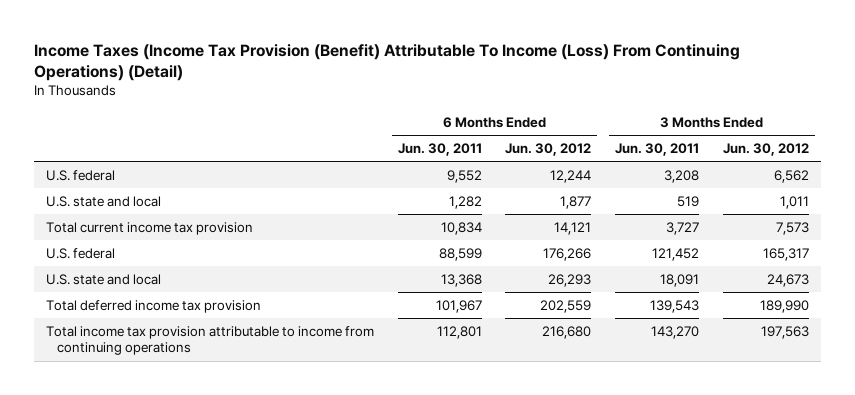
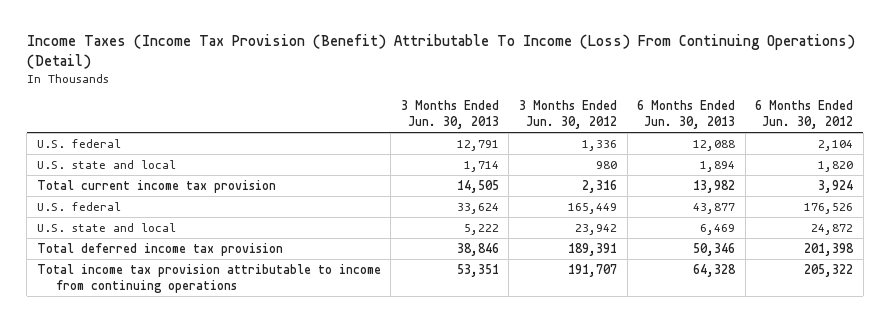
[397,143,482,157] Jun. 30, 2011 -> none
[615,143,700,157] Jun. 30, 2011 -> none
none -> [400,100,499,130] 3 Months Ended Jun. 30, 2013
none -> [637,100,736,130] 6 Months Ended Jun. 30, 2013
[550,169,592,183] 12,244 -> [818,139,854,151] 2,104
[773,169,809,183] 6,562 -> [582,139,618,151] 1,336
[560,195,592,209] 1,877 -> [818,160,854,172] 1,820
[779,195,809,209] 1,011 -> [596,160,618,169] 980
[554,221,592,235] 14,121 -> [818,179,854,193] 3,924
[775,221,809,235] 7,573 -> [582,179,618,193] 2,316
[543,247,592,261] 176,266 -> [804,202,854,214] 176,526
[762,247,809,261] 165,317 -> [568,202,618,214] 165,449
[548,273,592,287] 26,293 -> [811,223,854,235] 24,872
[766,273,809,287] 24,673 -> [575,223,618,235] 23,942
[540,299,592,313] 202,559 -> [804,242,855,256] 201,398
[759,299,809,313] 189,990 -> [568,242,618,256] 189,391
[542,325,592,339] 216,680 -> [804,263,854,277] 205,322
[760,325,809,339] 197,563 -> [568,263,618,277] 191,707

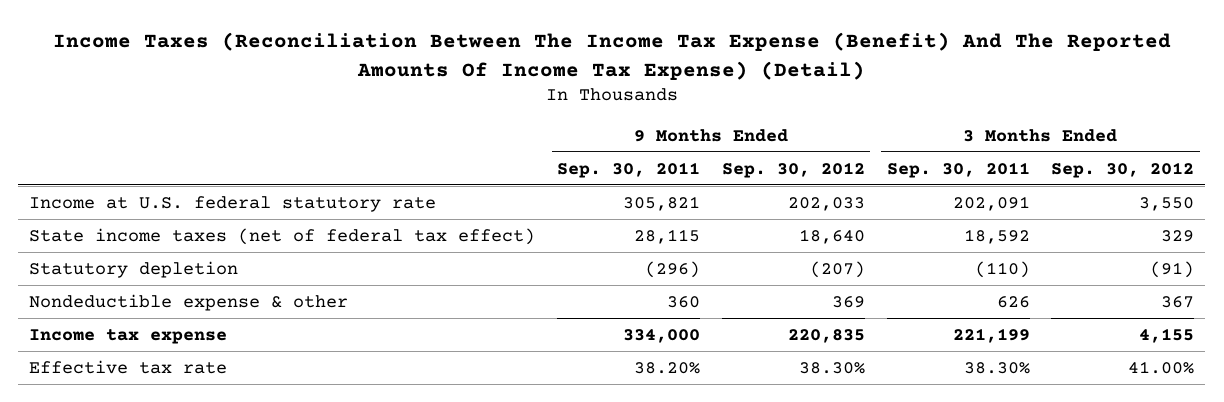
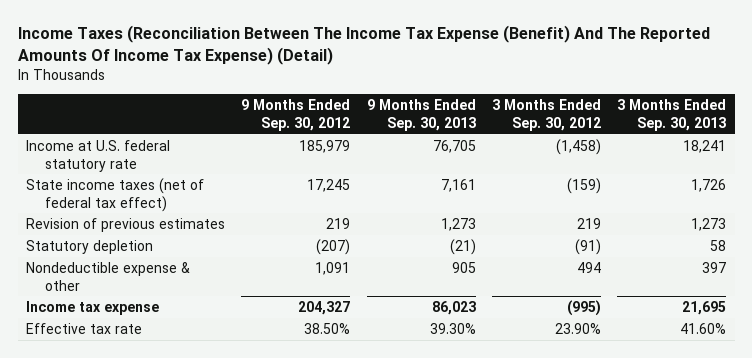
[557,161,701,178] Sep. 30, 2011 -> none
[886,161,1030,178] Sep. 30, 2011 -> none
none -> [366,99,476,131] 9 Months Ended Sep. 30, 2013
none -> [617,99,727,131] 3 Months Ended Sep. 30, 2013
[787,196,865,211] 202,033 -> [299,139,351,153] 185,979
[1139,196,1195,211] 3,550 -> [556,138,602,155] (1,458)
[798,228,865,244] 18,640 -> [307,178,351,192] 17,245
[1161,229,1195,242] 329 -> [567,177,602,194] (159)
none -> [25,217,225,232] Revision of previous estimates
[831,295,865,308] 369 -> [315,261,351,275] 1,091
[1161,295,1195,308] 367 -> [577,261,602,273] 494
[787,328,865,343] 220,835 -> [298,300,351,315] 204,327
[1139,327,1195,343] 4,155 -> [567,299,602,316] (995)
[798,361,865,374] 38.30% -> [304,322,351,334] 38.50%
[1128,360,1195,374] 41.00% -> [555,322,602,334] 23.90%

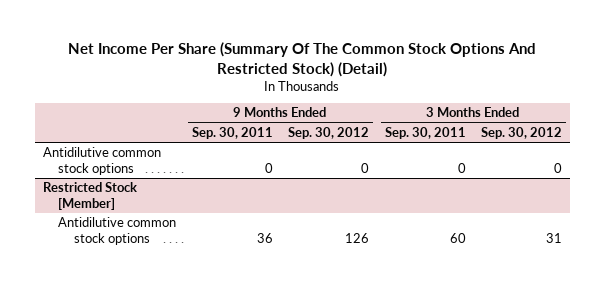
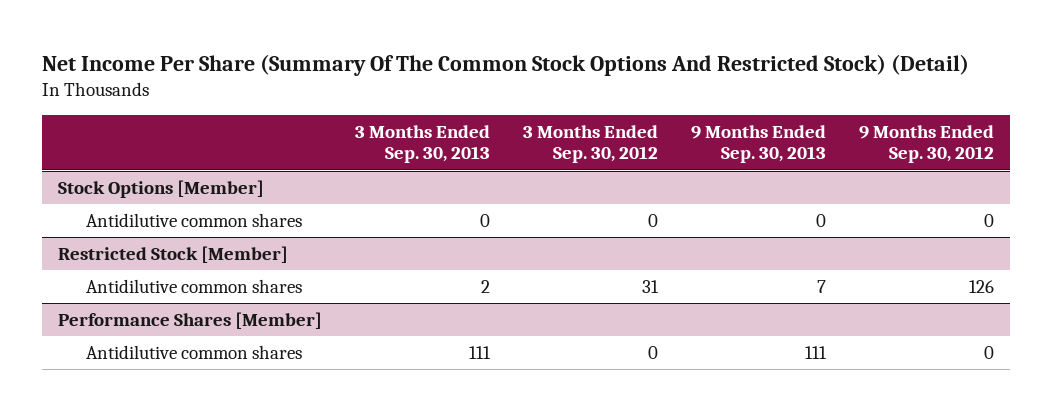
[191,126,273,139] Sep. 30, 2011 -> none
[384,126,466,139] Sep. 30, 2011 -> none
none -> [355,124,491,164] 3 Months Ended Sep. 30, 2013
none -> [691,124,827,164] 9 Months Ended Sep. 30, 2013
none -> [58,180,265,199] Stock Options [Member]
[42,147,161,176] Antidilutive common stock options -> [85,213,302,228] Antidilutive common shares
[58,217,177,246] Antidilutive common stock options -> [85,279,302,294] Antidilutive common shares
none -> [58,312,323,330] Performance Shares [Member]
none -> [85,345,302,360] Antidilutive common shares

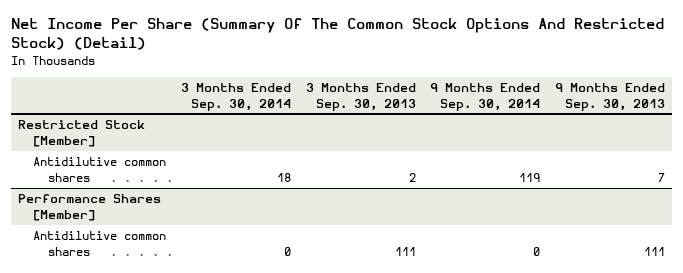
[523,124,659,164] 3 Months Ended Sep. 30, 2012 -> none
[858,124,994,164] 9 Months Ended Sep. 30, 2012 -> none
none -> [180,83,291,111] 3 Months Ended Sep. 30, 2014
none -> [430,83,541,111] 9 Months Ended Sep. 30, 2014
[58,180,265,199] Stock Options [Member] -> none
[85,213,302,228] Antidilutive common shares -> none

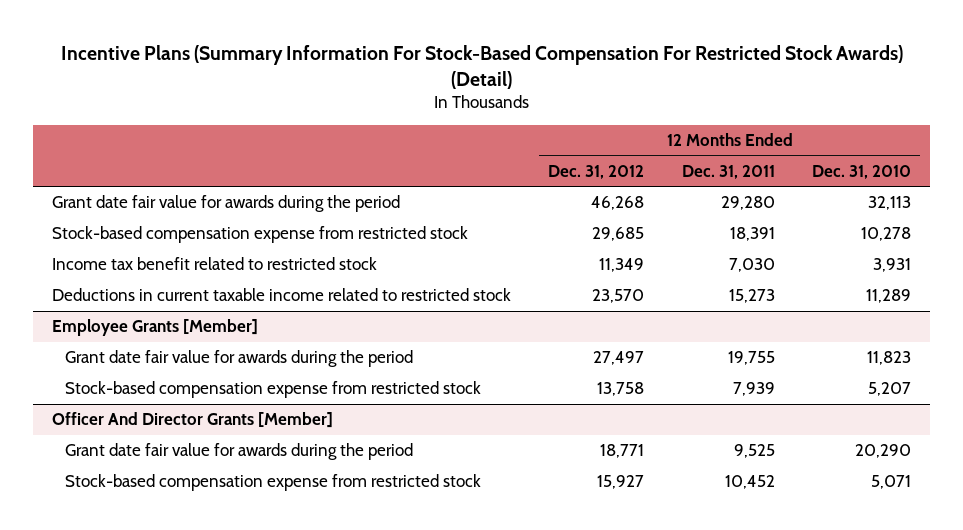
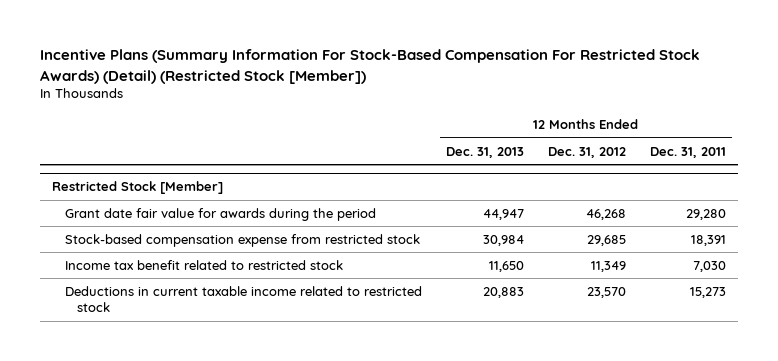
[60,44,903,89] Incentive Plans (Summary Information For Stock-Based Compensation For Restricted Stock Awards) (Detail) -> [40,49,701,84] Incentive Plans (Summary Information For Stock-Based Compensation For Restricted Stock Awards) (Detail) (Restricted Stock [Member])
[811,165,911,180] Dec. 31, 2010 -> none
none -> [445,146,524,158] Dec. 31, 2013
none -> [52,180,224,194] Restricted Stock [Member]
[52,319,259,337] Employee Grants [Member] -> none
[64,350,413,368] Grant date fair value for awards during the period -> none
[64,381,481,399] Stock-based compensation expense from restricted stock -> none
[52,412,334,429] Officer And Director Grants [Member] -> none
[64,443,413,461] Grant date fair value for awards during the period -> none
[64,474,481,492] Stock-based compensation expense from restricted stock -> none

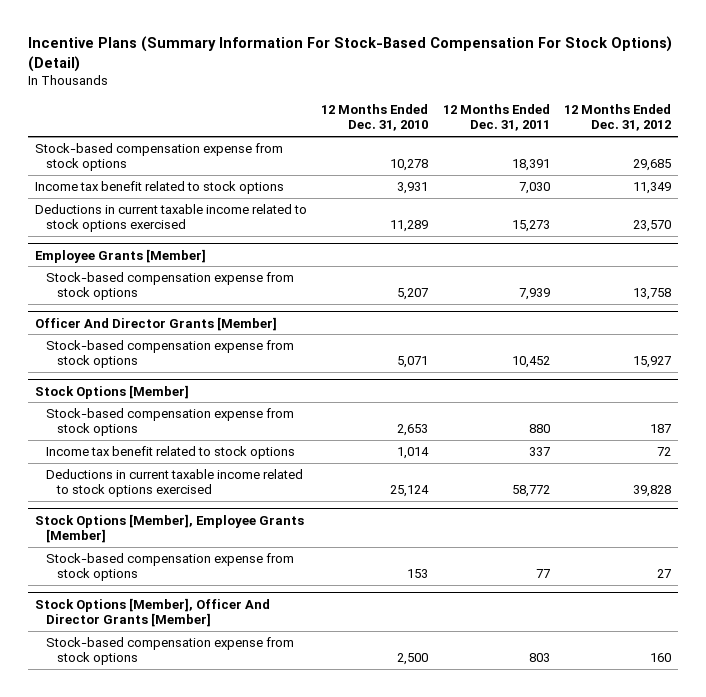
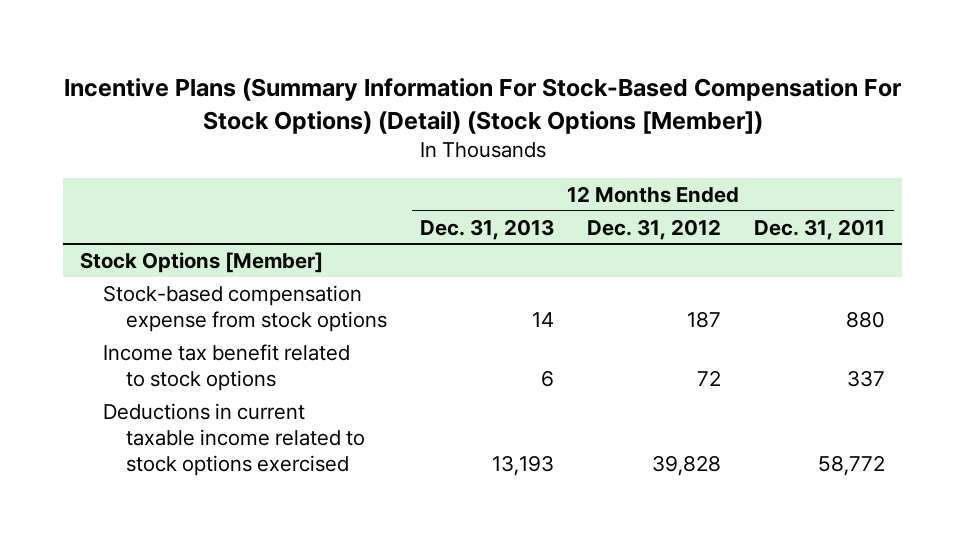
[28,36,673,73] Incentive Plans (Summary Information For Stock-Based Compensation For Stock Options) (Detail) -> [63,77,902,134] Incentive Plans (Summary Information For Stock-Based Compensation For Stock Options) (Detail) (Stock Options [Member])
[321,104,429,132] 12 Months Ended Dec. 31, 2010 -> none
none -> [420,218,555,240] Dec. 31, 2013
[35,142,284,172] Stock-based compensation expense from stock options -> none
[35,180,285,194] Income tax benefit related to stock options -> none
[35,203,308,233] Deductions in current taxable income related to stock options exercised -> none
[35,248,207,263] Employee Grants [Member] -> none
[46,271,295,301] Stock-based compensation expense from stock options -> none
[35,316,278,331] Officer And Director Grants [Member] -> none
[46,339,295,369] Stock-based compensation expense from stock options -> none
[35,513,305,543] Stock Options [Member], Employee Grants [Member] -> none
[46,552,295,582] Stock-based compensation expense from stock options -> none
[35,597,271,627] Stock Options [Member], Officer And Director Grants [Member] -> none
[46,636,295,666] Stock-based compensation expense from stock options -> none

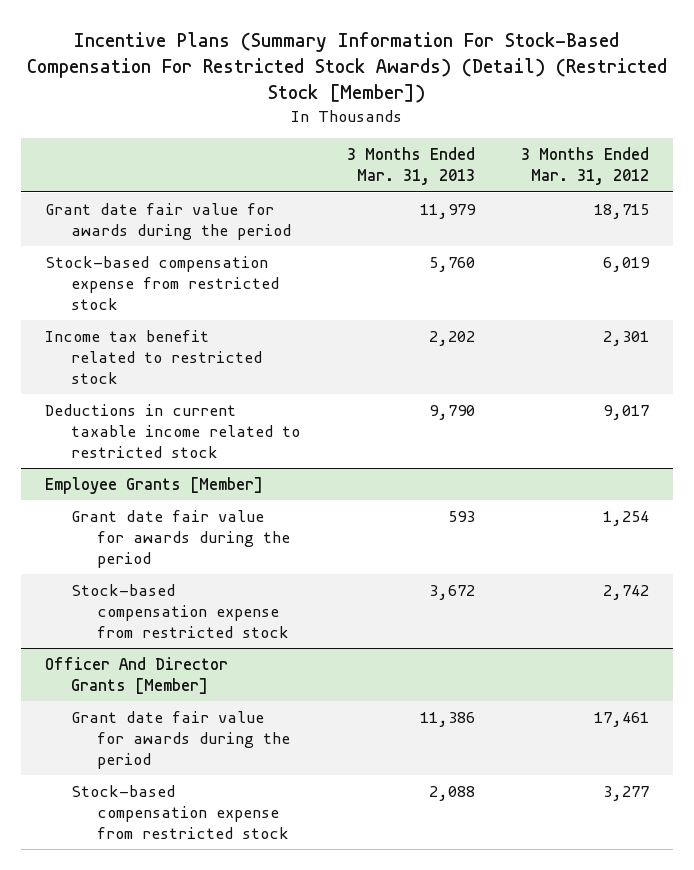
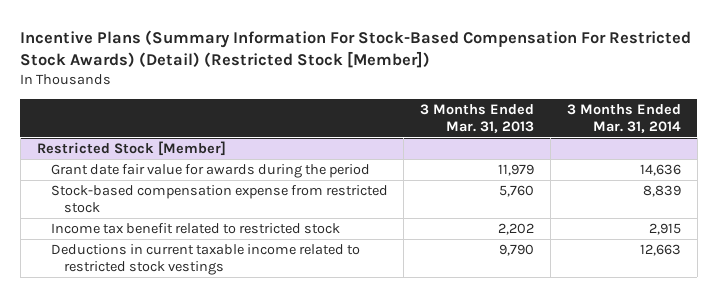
[521,147,650,186] 3 Months Ended Mar. 31, 2012 -> none
none -> [566,103,681,133] 3 Months Ended Mar. 31, 2014
none -> [36,140,226,156] Restricted Stock [Member]
[44,476,263,494] Employee Grants [Member] -> none
[70,509,291,568] Grant date fair value for awards during the period -> none
[70,583,290,638] Stock-based compensation expense from restricted stock -> none
[44,656,228,694] Officer And Director Grants [Member] -> none
[70,710,291,769] Grant date fair value for awards during the period -> none
[70,784,290,839] Stock-based compensation expense from restricted stock -> none
[44,403,300,458] Deductions in current taxable income related to restricted stock -> [50,243,360,275] Deductions in current taxable income related to restricted stock vestings

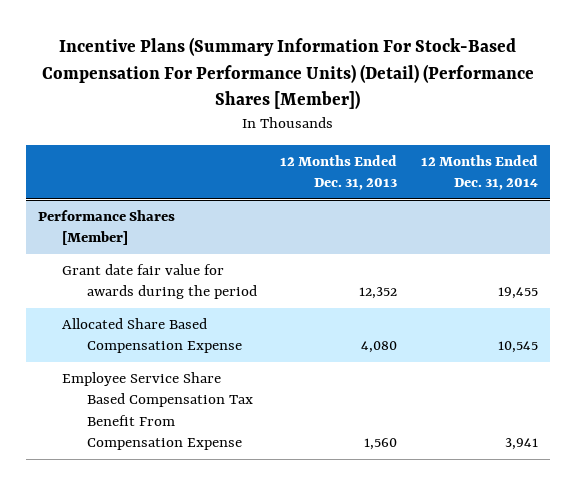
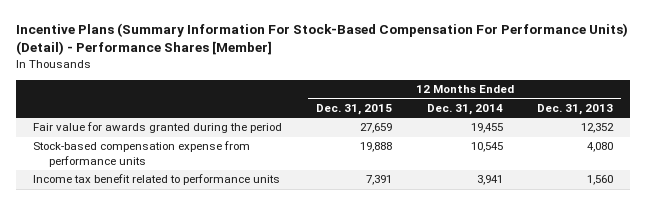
[42,37,535,109] Incentive Plans (Summary Information For Stock-Based Compensation For Performance Units) (Detail) (Performance Shares [Member]) -> [16,23,629,56] Incentive Plans (Summary Information For Stock-Based Compensation For Performance Units) (Detail) - Performance Shares [Member]
none -> [316,103,393,115] Dec. 31, 2015
[37,209,175,246] Performance Shares [Member] -> none
[62,263,257,300] Grant date fair value for awards during the period -> [33,122,283,134] Fair value for awards granted during the period
[62,317,242,354] Allocated Share Based Compensation Expense -> [33,141,251,168] Stock-based compensation expense from performance units
[62,371,253,451] Employee Service Share Based Compensation Tax Benefit From Compensation Expense -> [33,174,281,186] Income tax benefit related to performance units

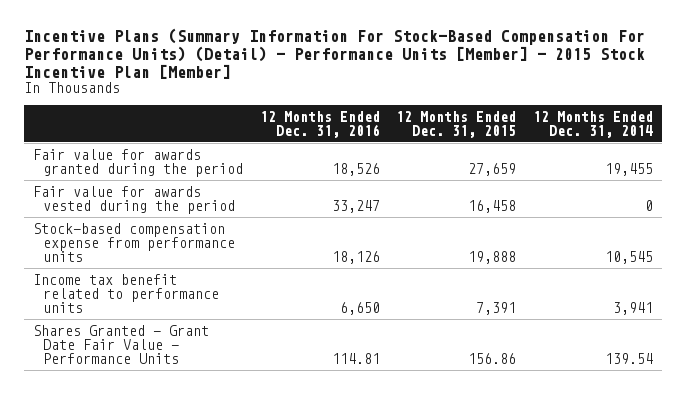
[16,23,629,56] Incentive Plans (Summary Information For Stock-Based Compensation For Performance Units) (Detail) - Performance Shares [Member] -> [24,28,646,79] Incentive Plans (Summary Information For Stock-Based Compensation For Performance Units) (Detail) - Performance Units [Member] - 2015 Stock Incentive Plan [Member]
[536,103,613,115] Dec. 31, 2013 -> none
none -> [259,110,380,138] 12 Months Ended Dec. 31, 2016
none -> [32,185,235,214] Fair value for awards vested during the period
none -> [32,324,209,365] Shares Granted - Grant Date Fair Value - Performance Units

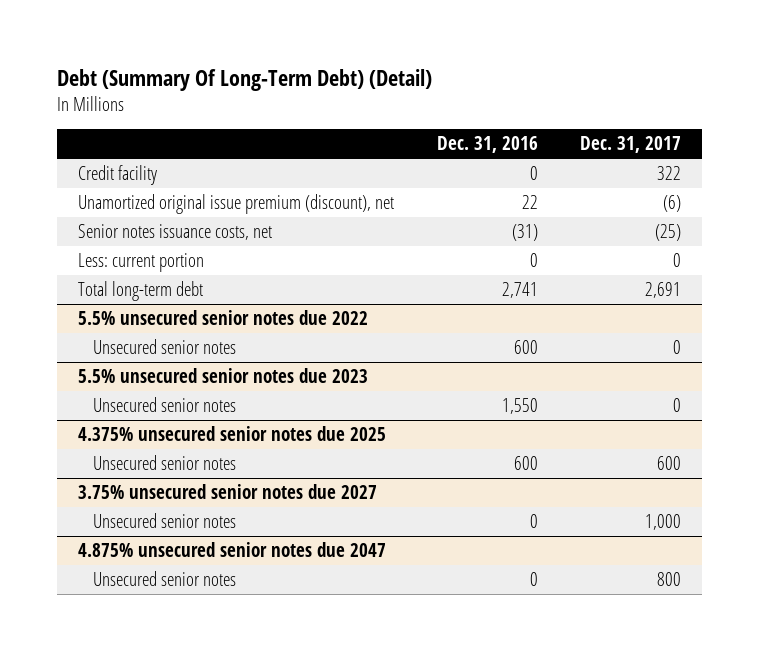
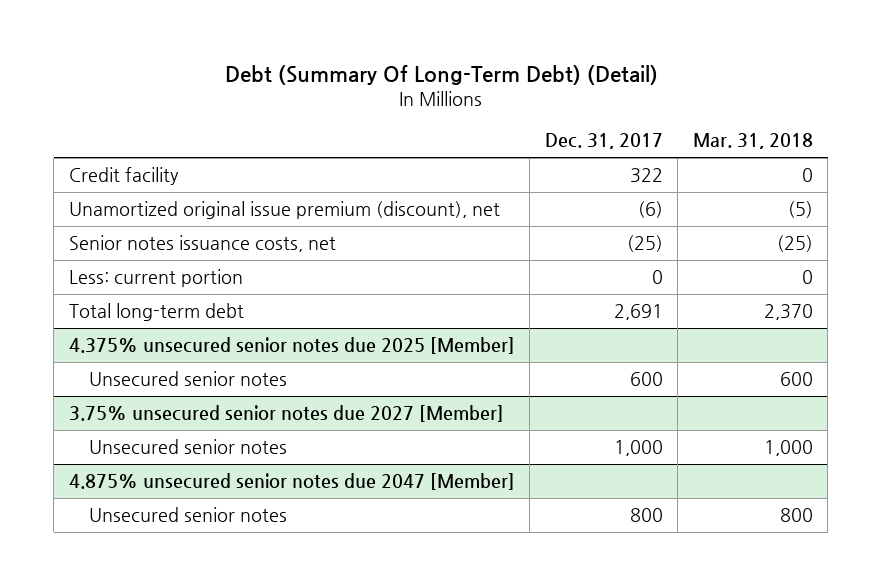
[436,136,538,154] Dec. 31, 2016 -> none
none -> [692,132,813,149] Mar. 31, 2018
[78,310,369,326] 5.5% unsecured senior notes due 2022 -> none
[92,339,236,355] Unsecured senior notes -> none
[78,368,369,384] 5.5% unsecured senior notes due 2023 -> none
[92,397,236,413] Unsecured senior notes -> none
[78,426,387,442] 4.375% unsecured senior notes due 2025 -> [68,337,515,355] 4.375% unsecured senior notes due 2025 [Member]
[78,484,378,500] 3.75% unsecured senior notes due 2027 -> [68,405,504,423] 3.75% unsecured senior notes due 2027 [Member]
[78,542,387,558] 4.875% unsecured senior notes due 2047 -> [68,473,515,491] 4.875% unsecured senior notes due 2047 [Member]

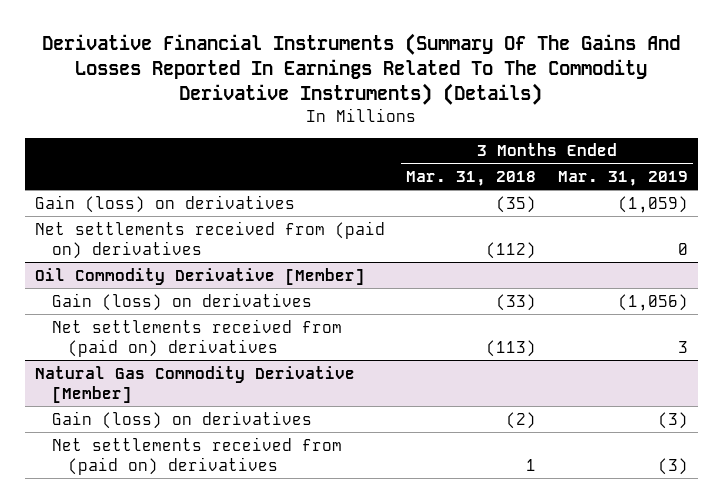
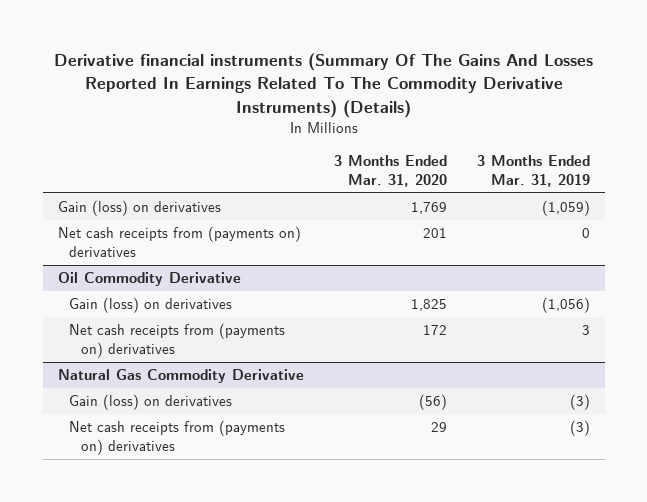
[42,32,681,105] Derivative Financial Instruments (Summary Of The Gains And Losses Reported In Earnings Related To The Commodity Derivative Instruments) (Details) -> [53,52,593,118] Derivative financial instruments (Summary Of The Gains And Losses Reported In Earnings Related To The Commodity Derivative Instruments) (Details)
[406,171,537,187] Mar. 31, 2018 -> none
none -> [333,155,447,187] 3 Months Ended Mar. 31, 2020
[35,220,386,260] Net settlements received from (paid on) derivatives -> none
none -> [57,226,301,257] Net cash receipts from (payments on) derivatives
[35,267,366,285] Oil Commodity Derivative [Member] -> [57,272,241,287] Oil Commodity Derivative
[51,318,342,358] Net settlements received from (paid on) derivatives -> none
none -> [69,323,286,358] Net cash receipts from (payments on) derivatives
[35,365,356,404] Natural Gas Commodity Derivative [Member] -> [57,369,304,384] Natural Gas Commodity Derivative
[51,436,342,476] Net settlements received from (paid on) derivatives -> none
none -> [69,420,286,455] Net cash receipts from (payments on) derivatives

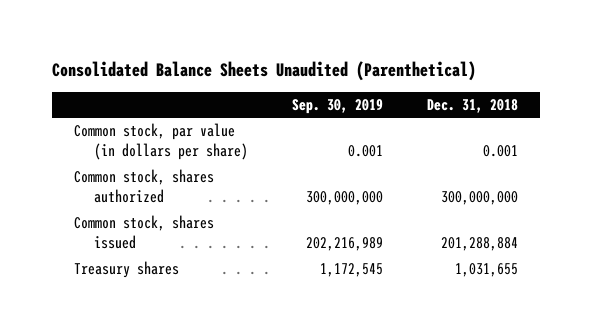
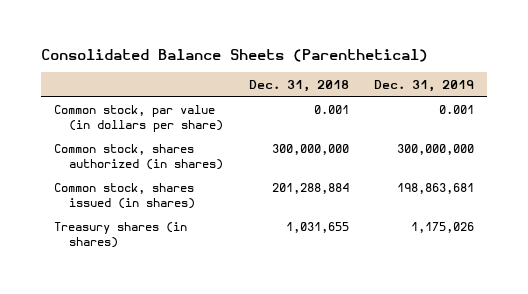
[52,61,477,82] Consolidated Balance Sheets Unaudited (Parenthetical) -> [40,48,428,62] Consolidated Balance Sheets (Parenthetical)
[291,98,383,114] Sep. 30, 2019 -> none
none -> [374,79,475,92] Dec. 31, 2019
[74,169,215,204] Common stock, shares authorized -> [53,143,224,170] Common stock, shares authorized (in shares)
[74,215,215,250] Common stock, shares issued -> [53,182,196,209] Common stock, shares issued (in shares)
[74,261,180,279] Treasury shares -> [53,221,187,248] Treasury shares (in shares)

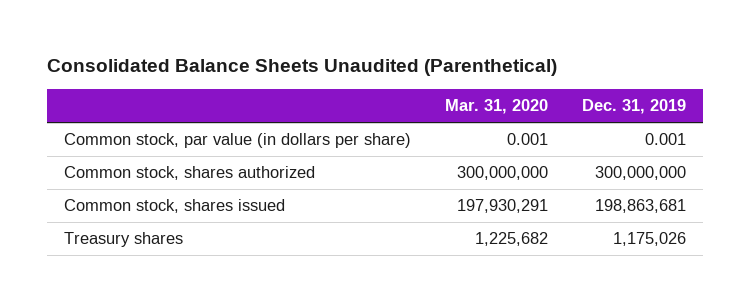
[40,48,428,62] Consolidated Balance Sheets (Parenthetical) -> [46,59,557,77] Consolidated Balance Sheets Unaudited (Parenthetical)
[248,79,349,92] Dec. 31, 2018 -> none
none -> [445,99,549,115] Mar. 31, 2020
[53,143,224,170] Common stock, shares authorized (in shares) -> [63,166,315,181] Common stock, shares authorized
[53,182,196,209] Common stock, shares issued (in shares) -> [63,199,285,214] Common stock, shares issued
[53,221,187,248] Treasury shares (in shares) -> [63,232,183,248] Treasury shares

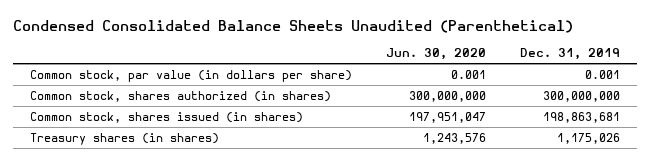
[46,59,557,77] Consolidated Balance Sheets Unaudited (Parenthetical) -> [12,19,573,33] Condensed Consolidated Balance Sheets Unaudited (Parenthetical)
[445,99,549,115] Mar. 31, 2020 -> none
none -> [385,48,486,61] Jun. 30, 2020
[63,166,315,181] Common stock, shares authorized -> [29,90,331,102] Common stock, shares authorized (in shares)
[63,199,285,214] Common stock, shares issued -> [29,111,303,123] Common stock, shares issued (in shares)
[63,232,183,248] Treasury shares -> [29,132,219,145] Treasury shares (in shares)

